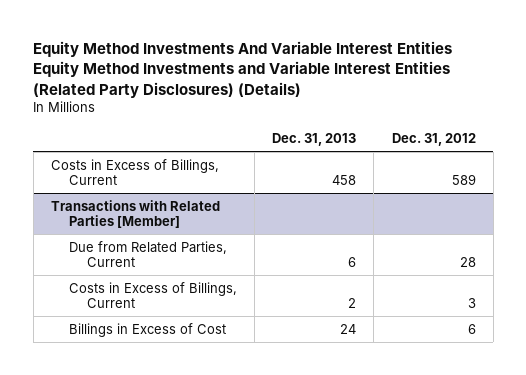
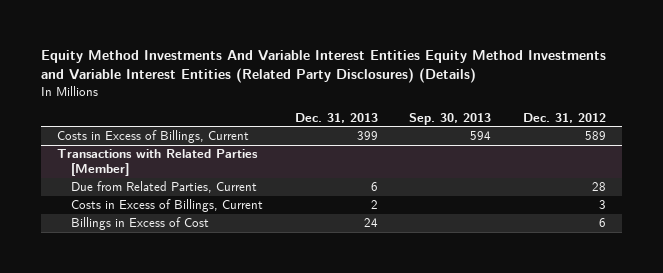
none -> [409,112,492,125] Sep. 30, 2013
[332,175,357,186] 458 -> [356,131,378,141] 399

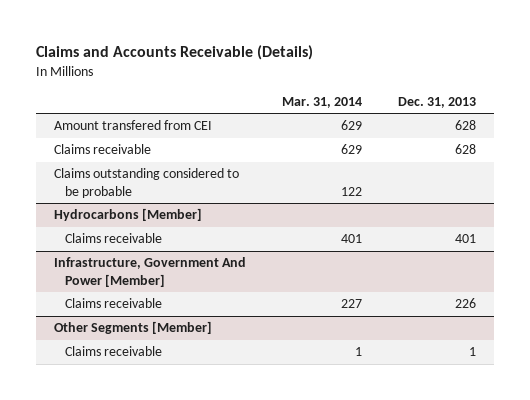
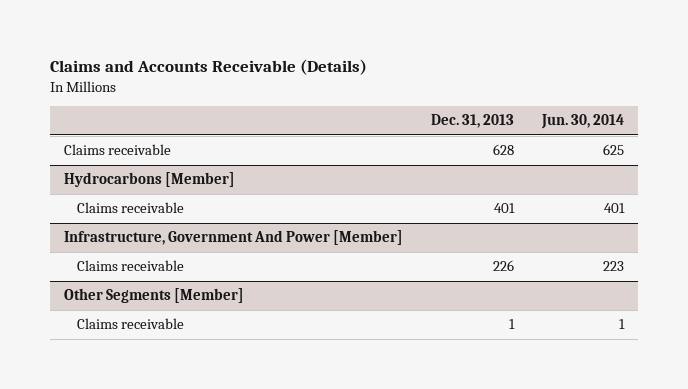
[281,96,362,108] Mar. 31, 2014 -> none
none -> [540,114,624,130] Jun. 30, 2014
[53,120,212,131] Amount transfered from CEI -> none
[53,168,239,198] Claims outstanding considered to be probable -> none

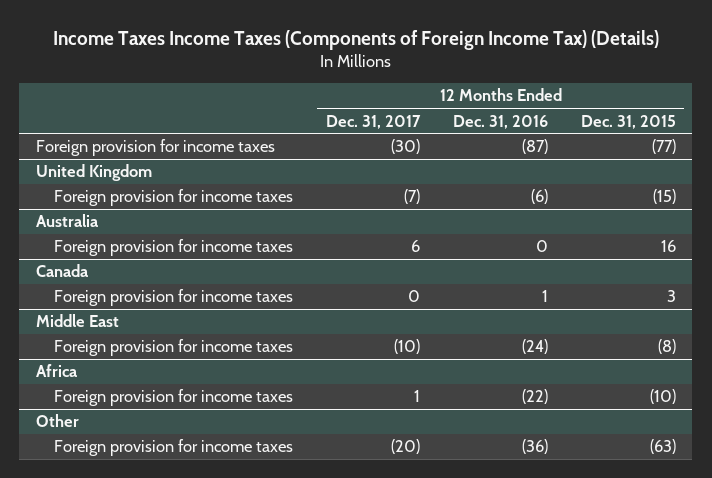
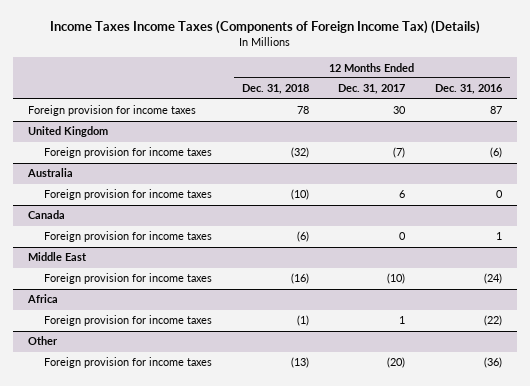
[580,114,676,129] Dec. 31, 2015 -> none
none -> [241,84,309,95] Dec. 31, 2018
[390,139,420,155] (30) -> [393,106,407,115] 30
[521,139,548,155] (87) -> [490,106,503,115] 87

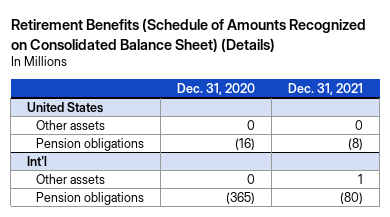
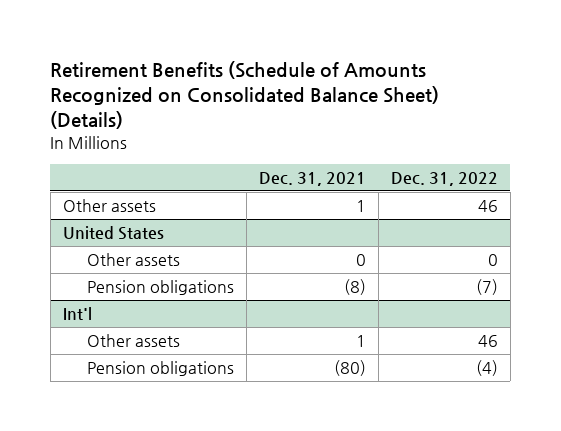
[177,82,256,95] Dec. 31, 2020 -> none
none -> [390,172,498,187] Dec. 31, 2022
none -> [62,199,156,213] Other assets

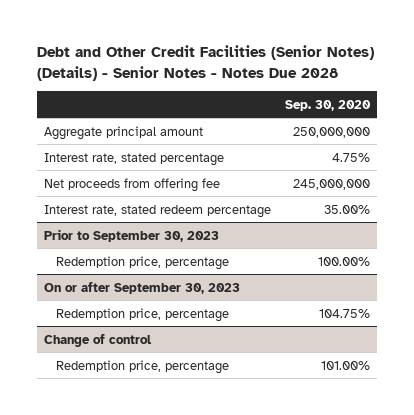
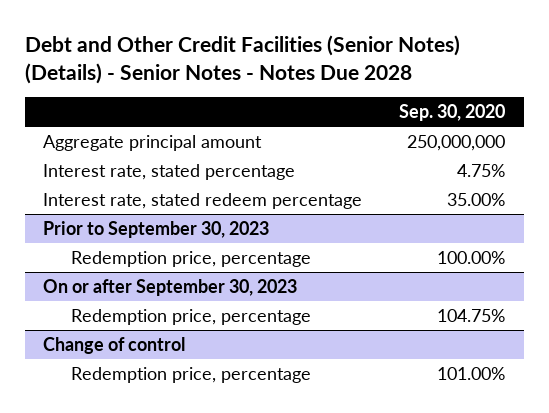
[43,177,220,192] Net proceeds from offering fee -> none

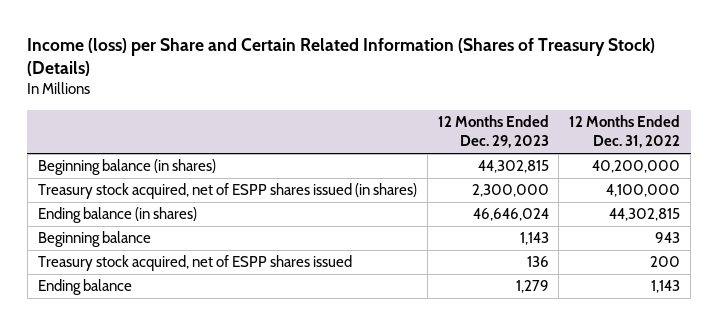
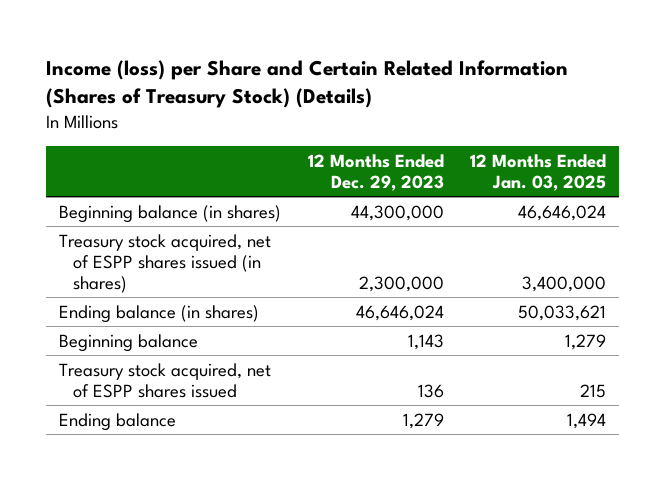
[569,114,681,149] 12 Months Ended Dec. 31, 2022 -> none
none -> [469,153,606,191] 12 Months Ended Jan. 03, 2025
[477,160,549,174] 44,302,815 -> [350,204,444,221] 44,300,000

